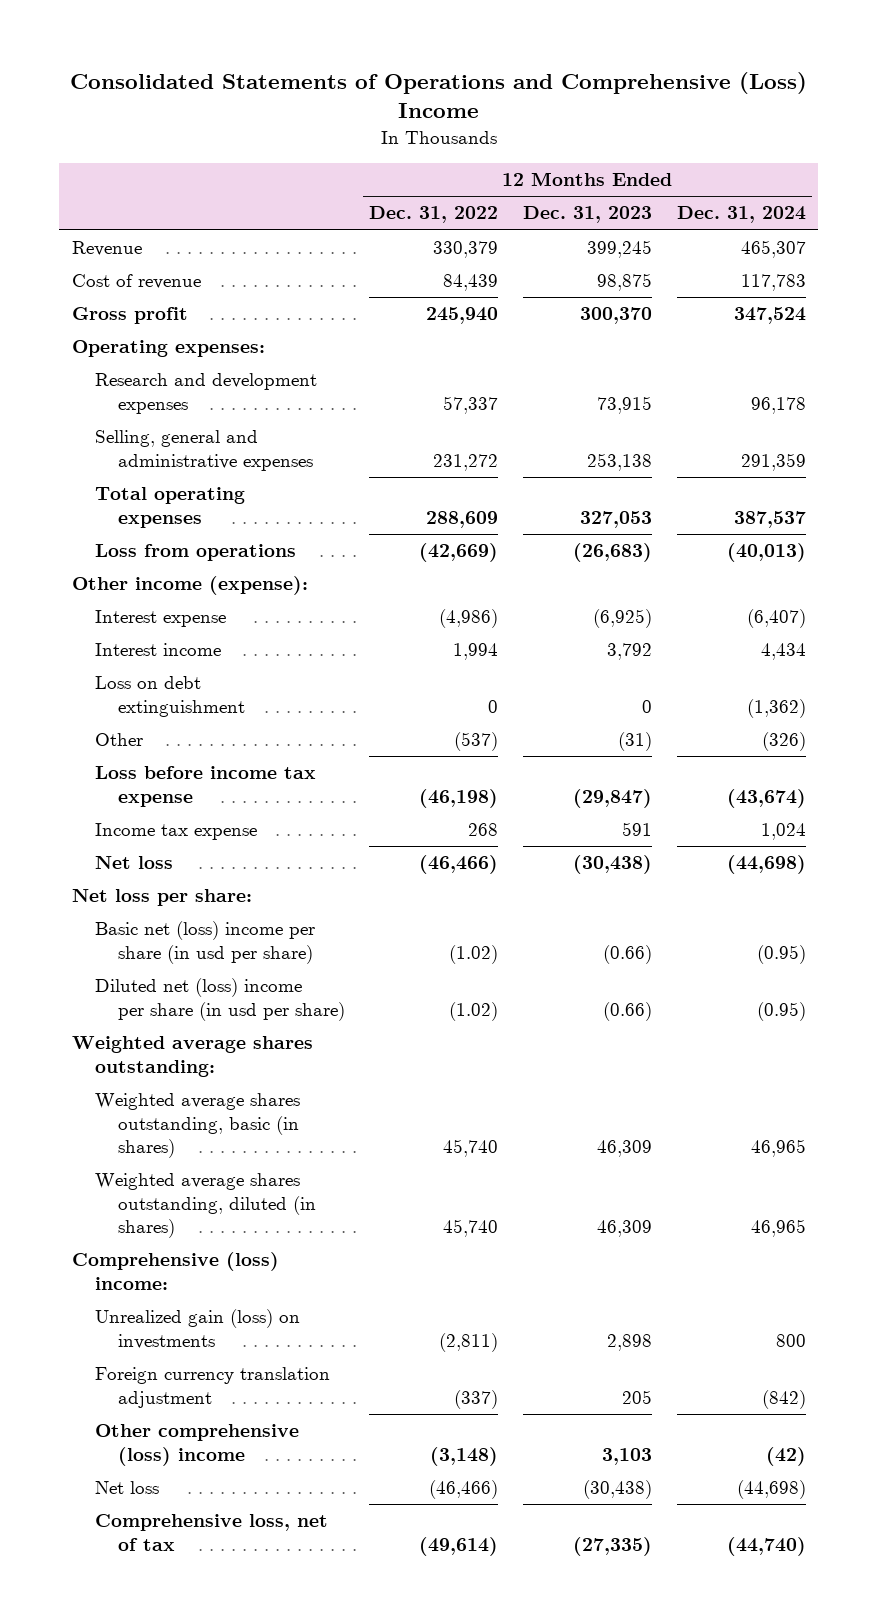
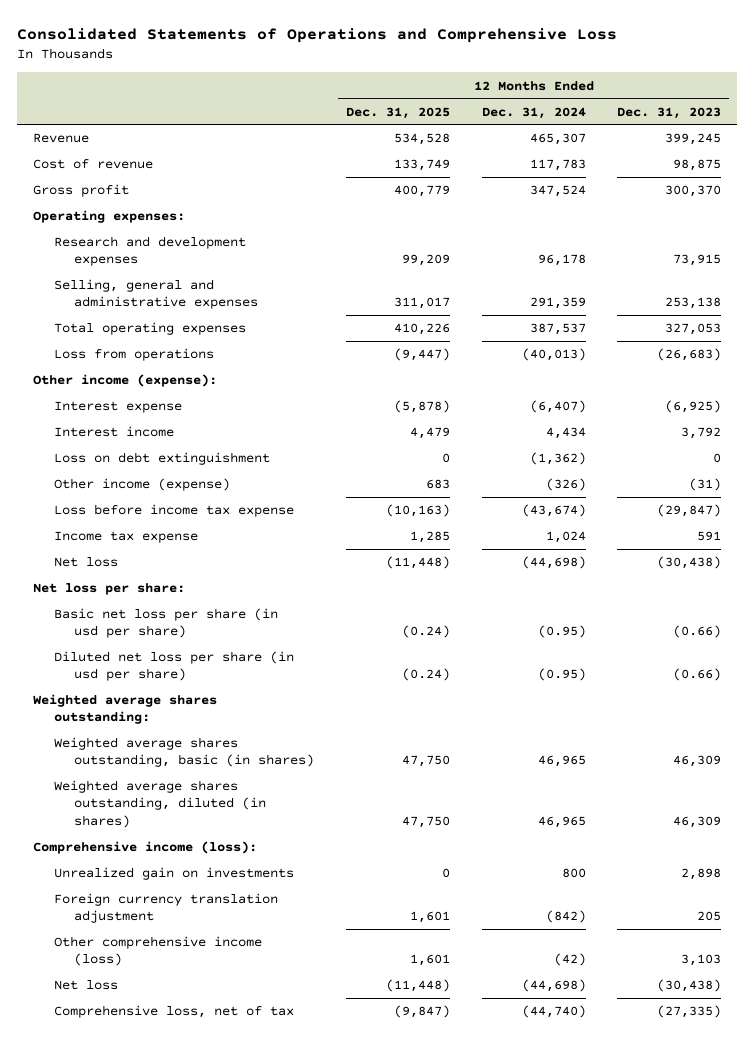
[69,71,807,119] Consolidated Statements of Operations and Comprehensive (Loss) Income -> [17,28,618,44] Consolidated Statements of Operations and Comprehensive Loss
[369,206,499,224] Dec. 31, 2022 -> none
none -> [345,106,450,119] Dec. 31, 2025
[94,733,143,747] Other -> [53,478,230,492] Other income (expense)
[94,921,315,964] Basic net (loss) income per share (in usd per share) -> [53,608,278,639] Basic net loss per share (in usd per share)
[94,978,345,1021] Diluted net (loss) income per share (in usd per share) -> [53,651,294,682] Diluted net loss per share (in usd per share)
[71,1252,279,1290] Comprehensive (loss) income: -> [32,841,257,855] Comprehensive income (loss):
[94,1309,300,1349] Unrealized gain (loss) on investments -> [53,867,294,881] Unrealized gain on investments
[94,1424,299,1466] Other comprehensive (loss) income -> [53,936,262,967] Other comprehensive income (loss)

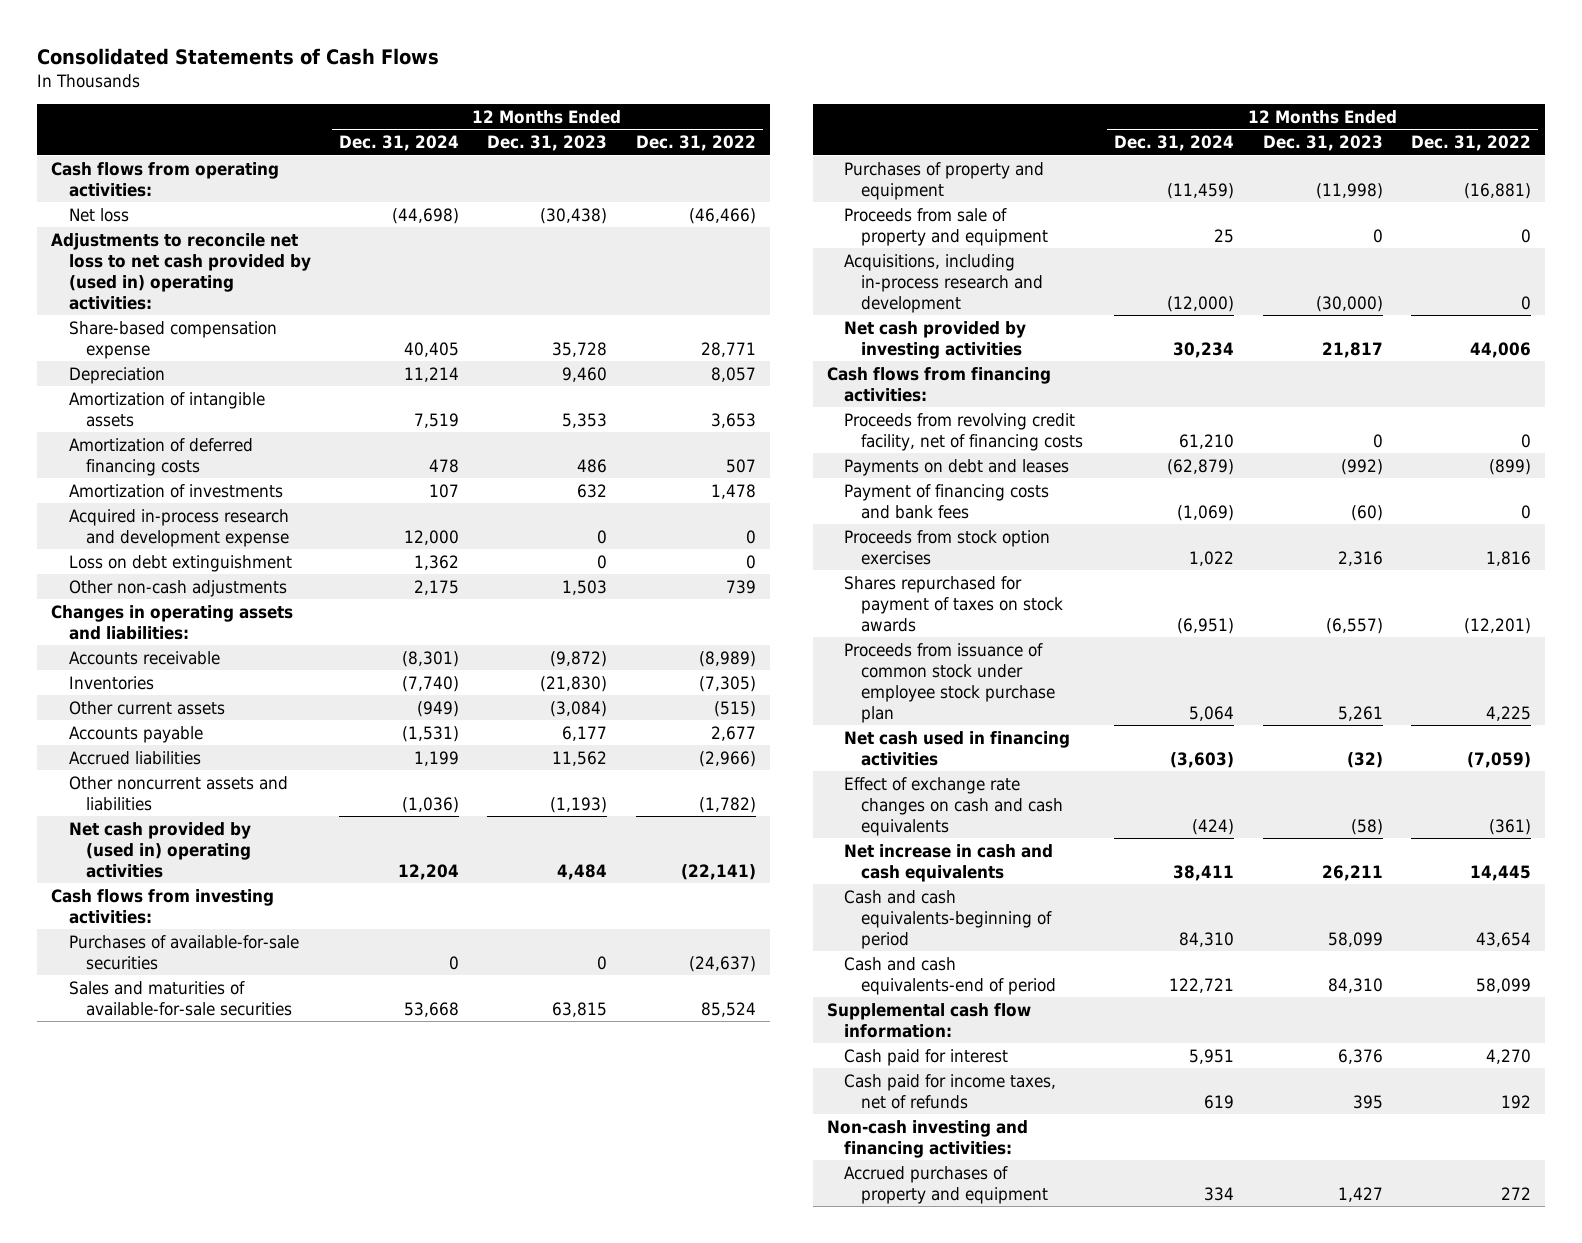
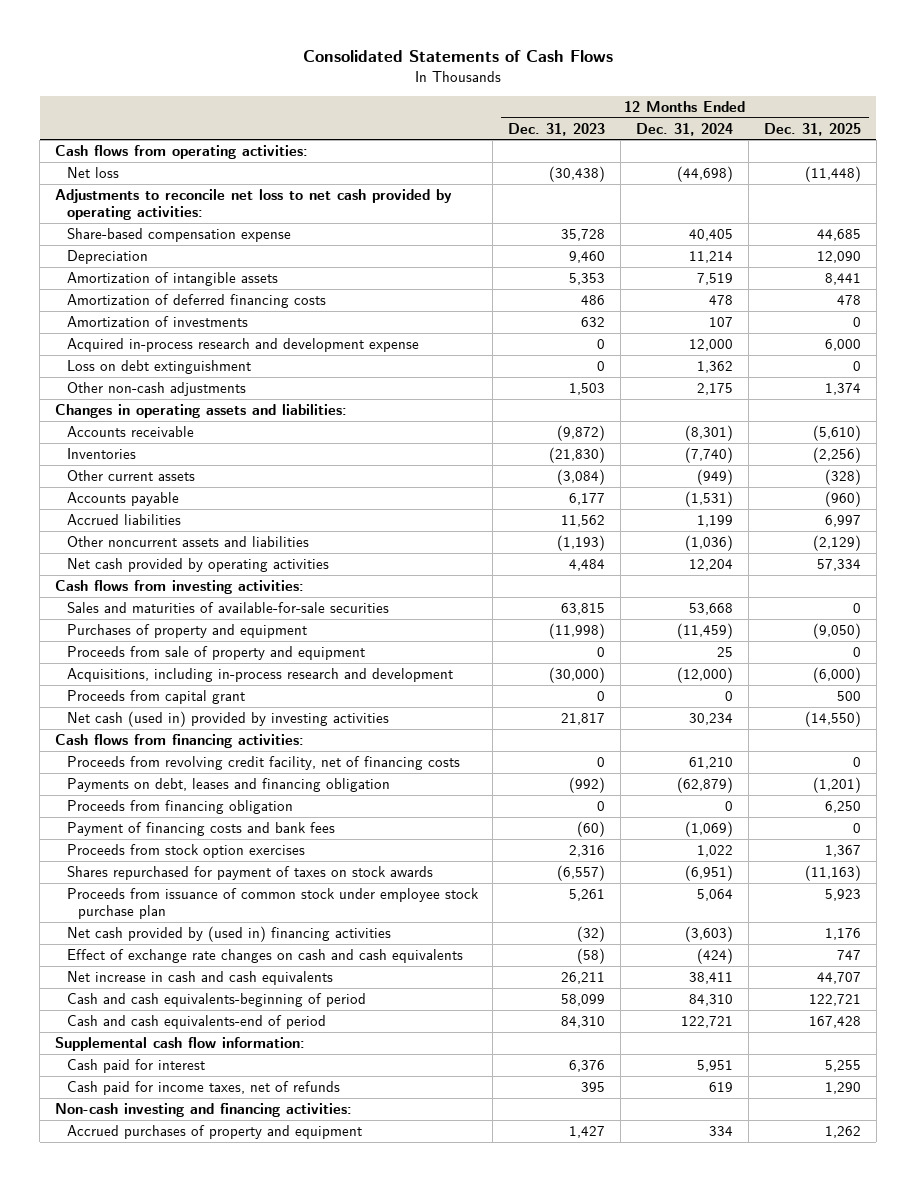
[635,135,756,152] Dec. 31, 2022 -> none
none -> [763,122,861,136] Dec. 31, 2025
[51,232,311,310] Adjustments to reconcile net loss to net cash provided by (used in) operating activities: -> [55,188,453,220] Adjustments to reconcile net loss to net cash provided by operating activities:
[68,821,251,878] Net cash provided by (used in) operating activities -> [66,557,329,572] Net cash provided by operating activities
[68,934,299,970] Purchases of available-for-sale securities -> none
none -> [66,689,245,704] Proceeds from capital grant
[843,320,1026,359] Net cash provided by investing activities -> [66,710,389,727] Net cash (used in) provided by investing activities
[843,458,1069,476] Payments on debt and leases -> [66,777,390,792] Payments on debt, leases and financing obligation
none -> [66,799,293,814] Proceeds from financing obligation
[843,730,1070,766] Net cash used in financing activities -> [66,925,391,942] Net cash provided by (used in) financing activities

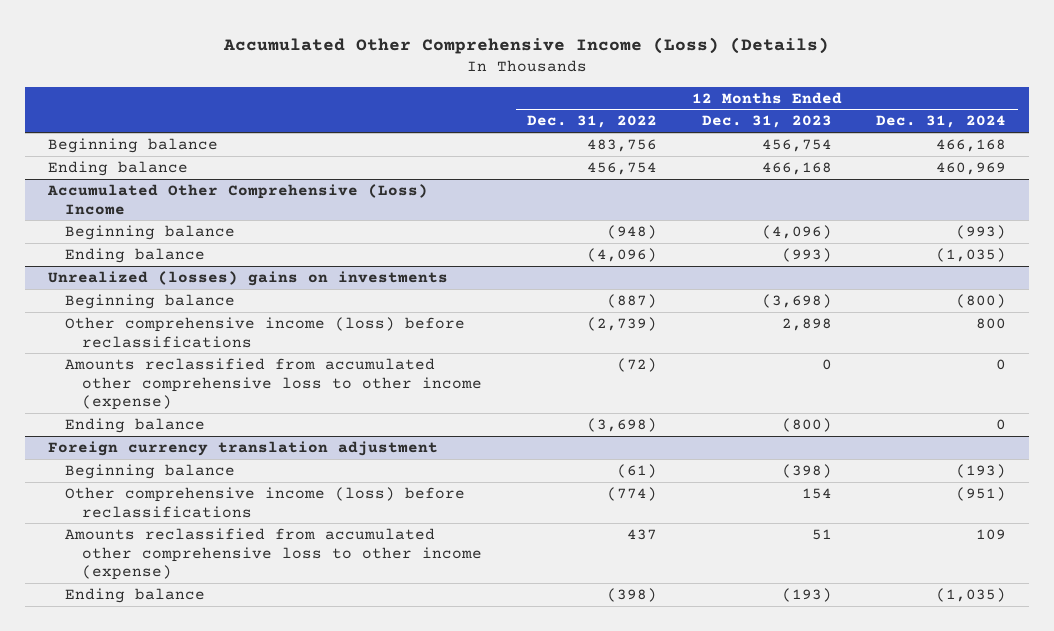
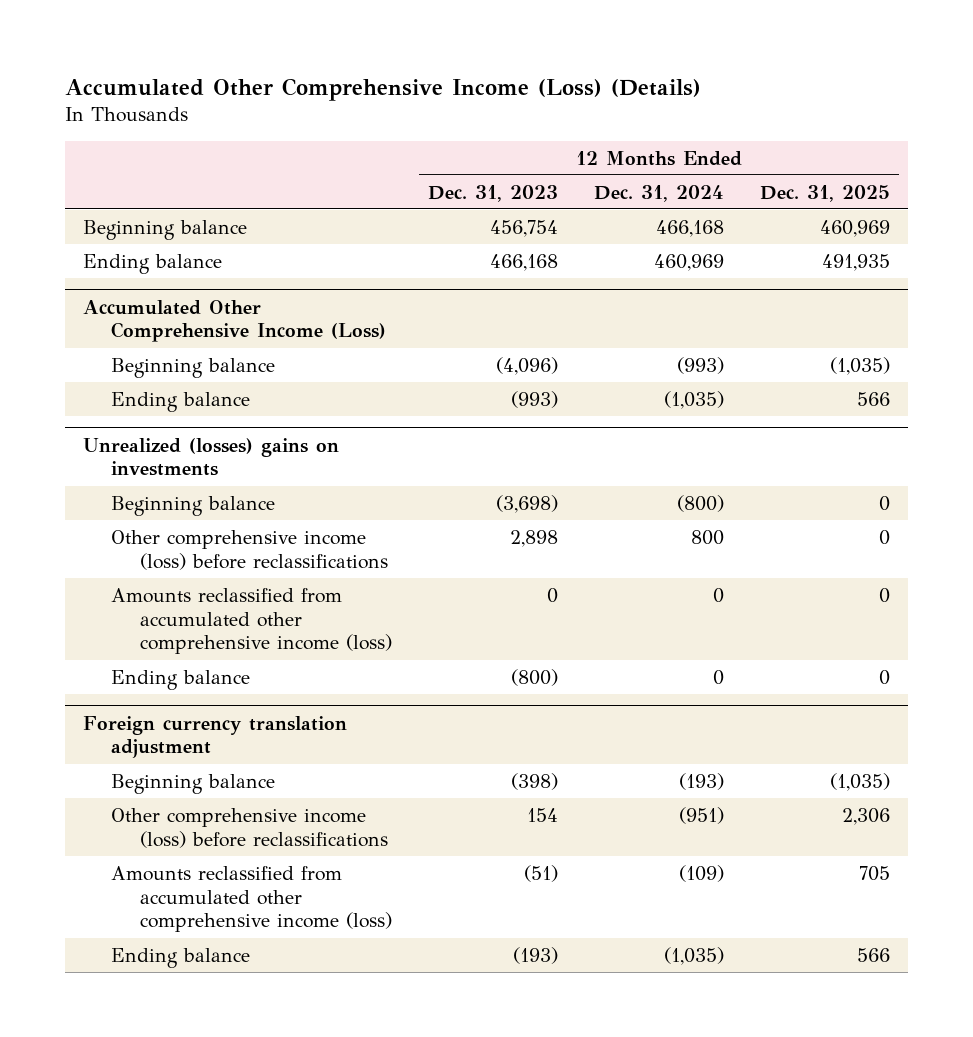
[526,115,657,129] Dec. 31, 2022 -> none
none -> [760,184,891,202] Dec. 31, 2025
[46,183,428,215] Accumulated Other Comprehensive (Loss) Income -> [83,299,387,343] Accumulated Other Comprehensive Income (Loss)
[64,357,482,411] Amounts reclassified from accumulated other comprehensive loss to other income (expense) -> [111,587,392,655] Amounts reclassified from accumulated other comprehensive income (loss)
[64,527,482,581] Amounts reclassified from accumulated other comprehensive loss to other income (expense) -> [111,865,392,933] Amounts reclassified from accumulated other comprehensive income (loss)
[811,528,832,540] 51 -> [524,864,559,882] (51)
[976,528,1007,540] 109 -> [679,864,725,882] (109)

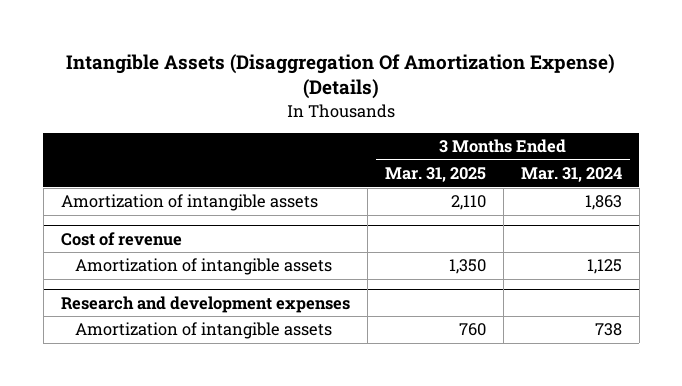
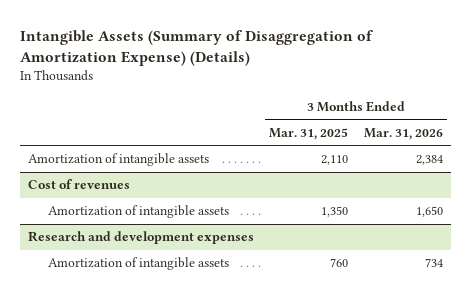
[66,53,616,100] Intangible Assets (Disaggregation Of Amortization Expense) (Details) -> [19,29,373,66] Intangible Assets (Summary of Disaggregation of Amortization Expense) (Details)
[520,167,622,183] Mar. 31, 2024 -> none
none -> [364,127,444,140] Mar. 31, 2026
[60,231,182,246] Cost of revenue -> [27,179,130,190] Cost of revenues

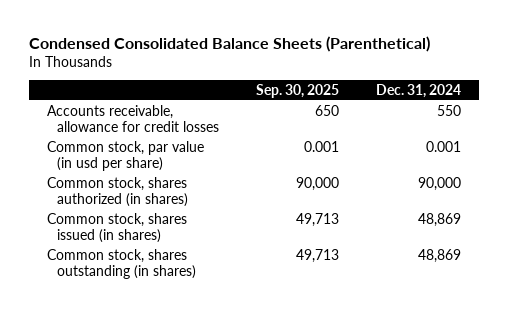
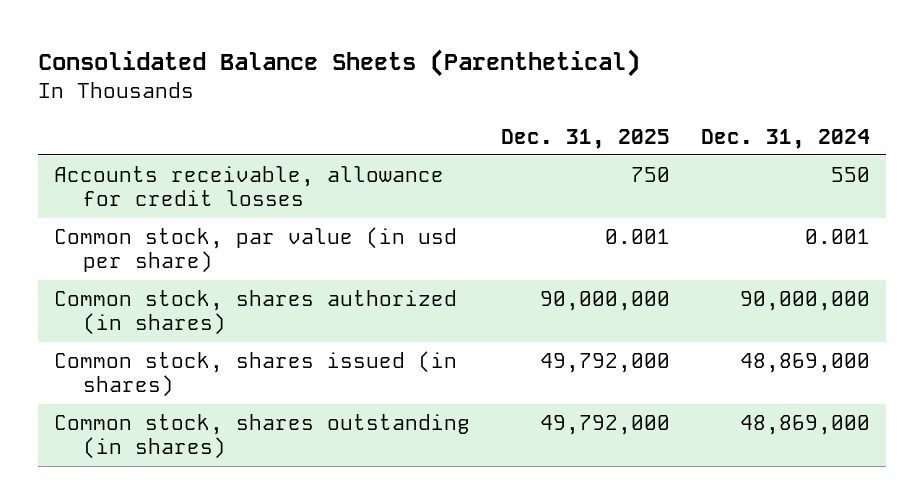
[28,36,430,53] Condensed Consolidated Balance Sheets (Parenthetical) -> [37,48,640,77] Consolidated Balance Sheets (Parenthetical)
[255,83,339,98] Sep. 30, 2025 -> none
none -> [501,128,671,149] Dec. 31, 2025
[417,176,461,191] 90,000 -> [740,290,871,311] 90,000,000
[417,212,461,227] 48,869 -> [740,352,871,373] 48,869,000
[417,248,461,263] 48,869 -> [740,414,871,435] 48,869,000

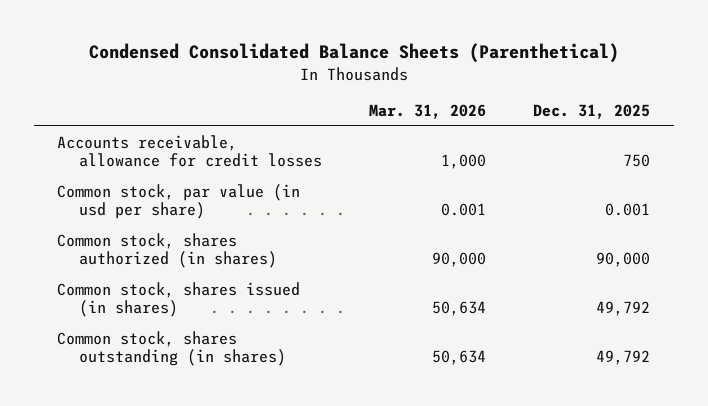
[37,48,640,77] Consolidated Balance Sheets (Parenthetical) -> [88,43,619,64] Condensed Consolidated Balance Sheets (Parenthetical)
[701,128,871,149] Dec. 31, 2024 -> none
none -> [369,104,487,120] Mar. 31, 2026
[540,290,671,311] 90,000,000 -> [596,252,651,268] 90,000
[540,352,671,373] 49,792,000 -> [596,301,651,317] 49,792
[540,414,671,435] 49,792,000 -> [596,350,651,366] 49,792

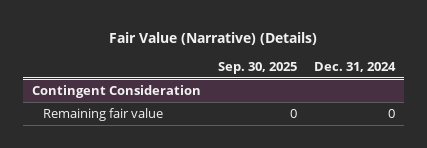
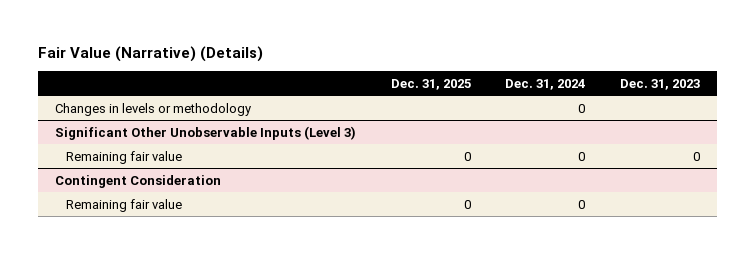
[217,61,297,74] Sep. 30, 2025 -> none
none -> [390,78,471,90] Dec. 31, 2025
none -> [620,78,701,90] Dec. 31, 2023
none -> [55,102,252,116] Changes in levels or methodology
none -> [55,125,357,140] Significant Other Unobservable Inputs (Level 3)
none -> [65,150,182,164] Remaining fair value

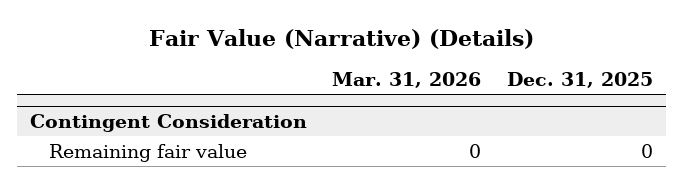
[505,78,586,90] Dec. 31, 2024 -> none
[620,78,701,90] Dec. 31, 2023 -> none
none -> [332,72,482,89] Mar. 31, 2026
[55,102,252,116] Changes in levels or methodology -> none
[55,125,357,140] Significant Other Unobservable Inputs (Level 3) -> none
[65,150,182,164] Remaining fair value -> none

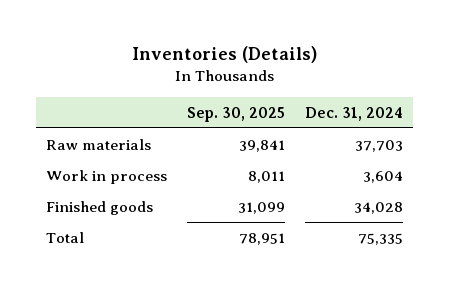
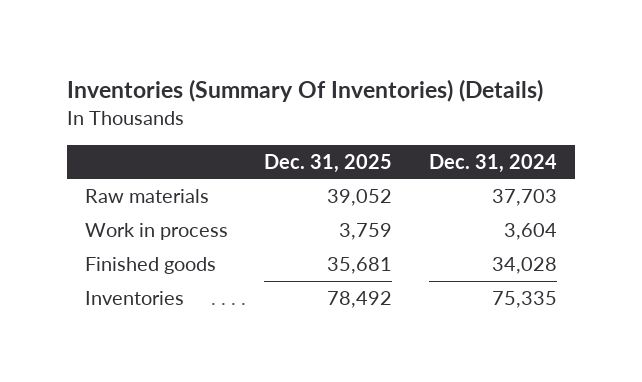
[131,46,317,64] Inventories (Details) -> [66,78,543,102] Inventories (Summary Of Inventories) (Details)
[187,106,286,122] Sep. 30, 2025 -> none
none -> [264,153,393,173] Dec. 31, 2025
[46,231,85,243] Total -> [84,290,184,305] Inventories

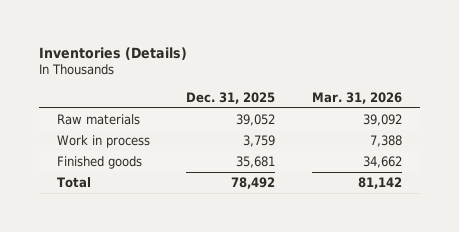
[66,78,543,102] Inventories (Summary Of Inventories) (Details) -> [38,46,187,60] Inventories (Details)
[428,153,557,173] Dec. 31, 2024 -> none
none -> [311,91,402,104] Mar. 31, 2026
[84,290,184,305] Inventories -> [56,177,91,189] Total

